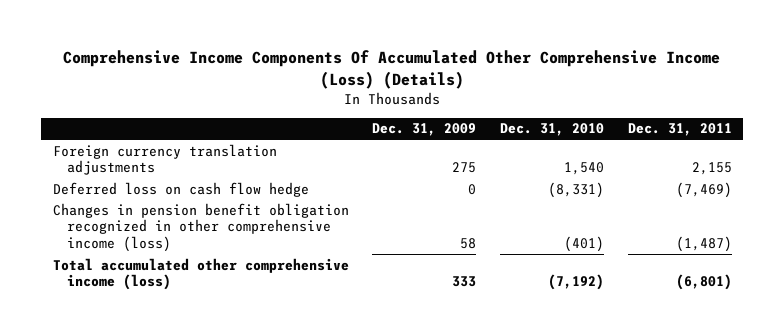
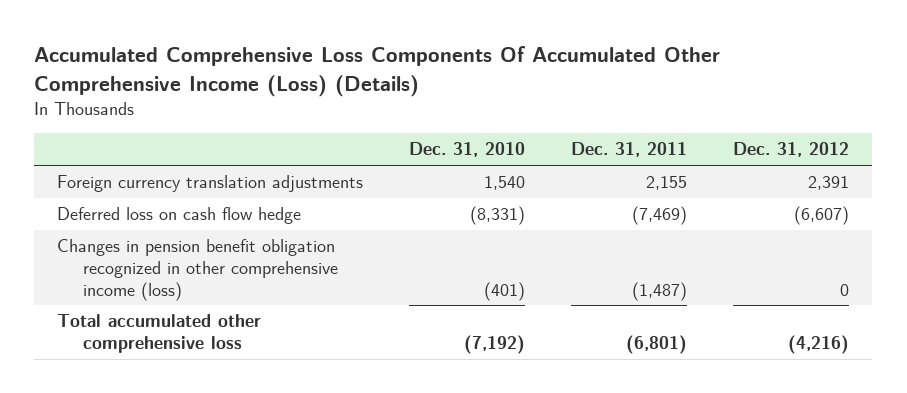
[63,49,721,89] Comprehensive Income Components Of Accumulated Other Comprehensive Income (Loss) (Details) -> [34,46,721,97] Accumulated Comprehensive Loss Components Of Accumulated Other Comprehensive Income (Loss) (Details)
[372,123,477,137] Dec. 31, 2009 -> none
none -> [733,142,850,158] Dec. 31, 2012
[52,257,349,291] Total accumulated other comprehensive income (loss) -> [57,314,262,353] Total accumulated other comprehensive loss

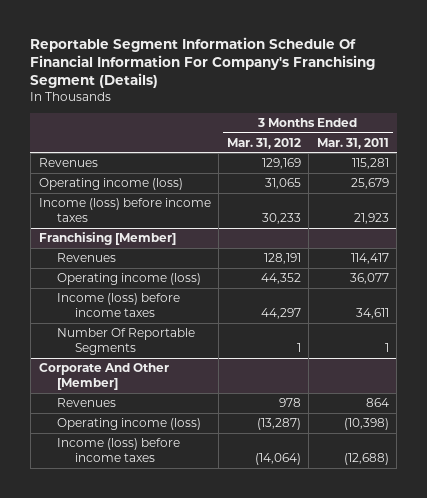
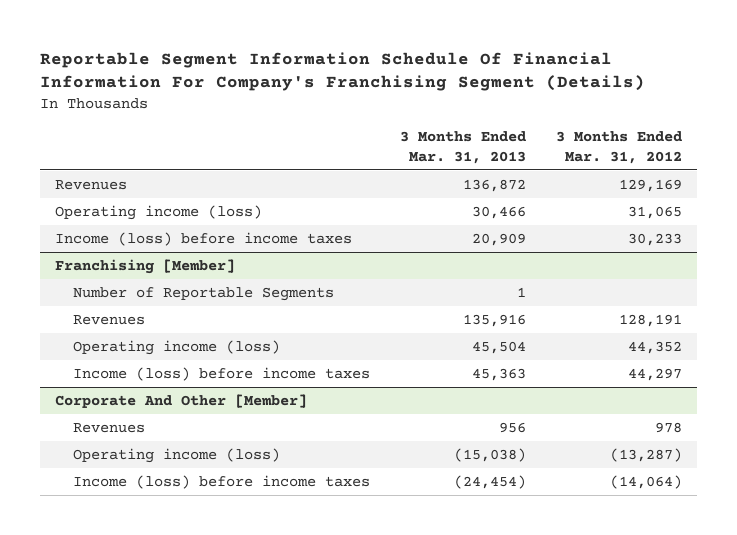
[316,137,389,149] Mar. 31, 2011 -> none
none -> [399,131,526,164] 3 Months Ended Mar. 31, 2013
none -> [72,286,334,301] Number of Reportable Segments
[56,327,195,356] Number Of Reportable Segments -> none

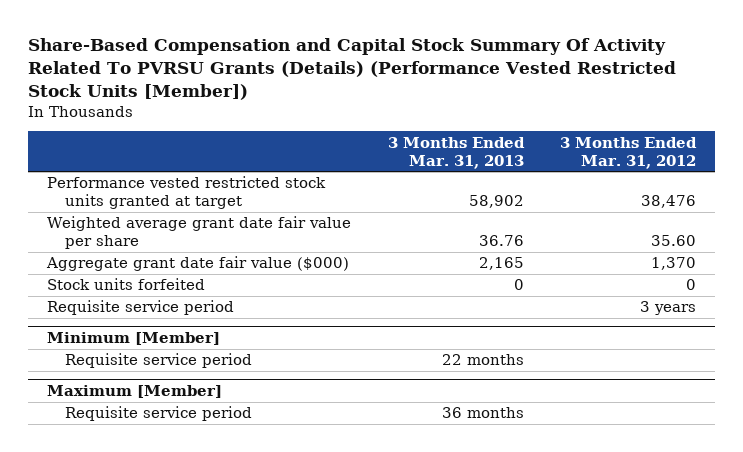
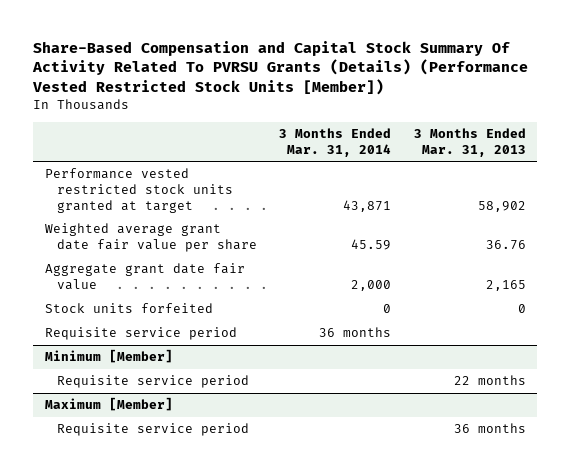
[560,136,698,169] 3 Months Ended Mar. 31, 2012 -> none
none -> [279,128,392,157] 3 Months Ended Mar. 31, 2014
[45,256,349,272] Aggregate grant date fair value ($000) -> [44,263,245,291] Aggregate grant date fair value

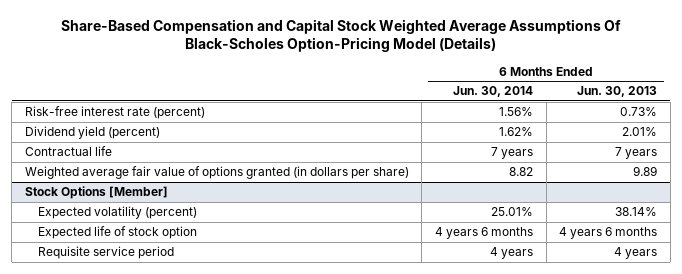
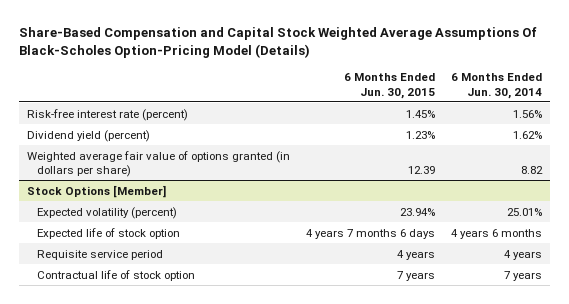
[577,86,658,98] Jun. 30, 2013 -> none
none -> [344,73,436,99] 6 Months Ended Jun. 30, 2015
[24,146,112,157] Contractual life -> none
none -> [37,269,196,281] Contractual life of stock option

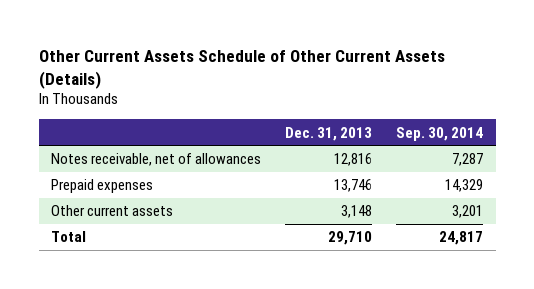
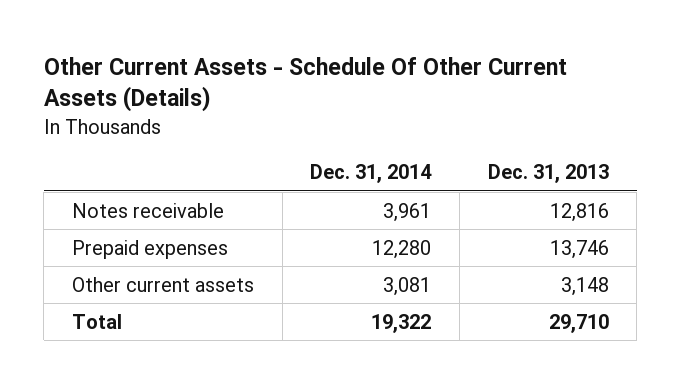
[38,49,445,89] Other Current Assets Schedule of Other Current Assets (Details) -> [43,56,567,113] Other Current Assets - Schedule Of Other Current Assets (Details)
[396,126,484,141] Sep. 30, 2014 -> none
none -> [310,164,433,184] Dec. 31, 2014
[50,153,261,167] Notes receivable, net of allowances -> [71,202,224,218] Notes receivable

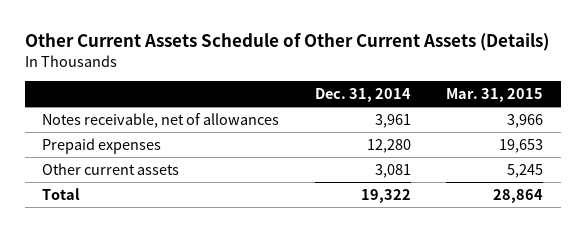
[43,56,567,113] Other Current Assets - Schedule Of Other Current Assets (Details) -> [24,33,549,52] Other Current Assets Schedule of Other Current Assets (Details)
[487,164,609,184] Dec. 31, 2013 -> none
none -> [446,88,544,103] Mar. 31, 2015
[71,202,224,218] Notes receivable -> [42,112,280,128] Notes receivable, net of allowances

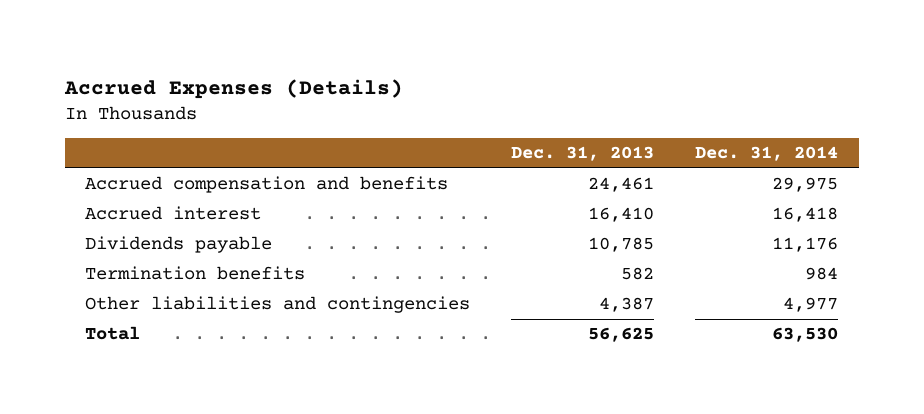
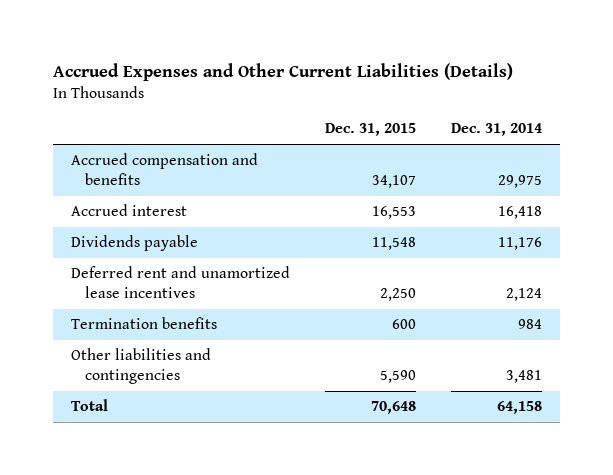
[63,79,403,100] Accrued Expenses (Details) -> [52,62,513,81] Accrued Expenses and Other Current Liabilities (Details)
[511,146,655,162] Dec. 31, 2013 -> none
none -> [324,123,416,137] Dec. 31, 2015
none -> [70,266,290,299] Deferred rent and unamortized lease incentives
[783,297,839,313] 4,977 -> [506,370,543,384] 3,481
[772,327,839,343] 63,530 -> [497,401,543,415] 64,158

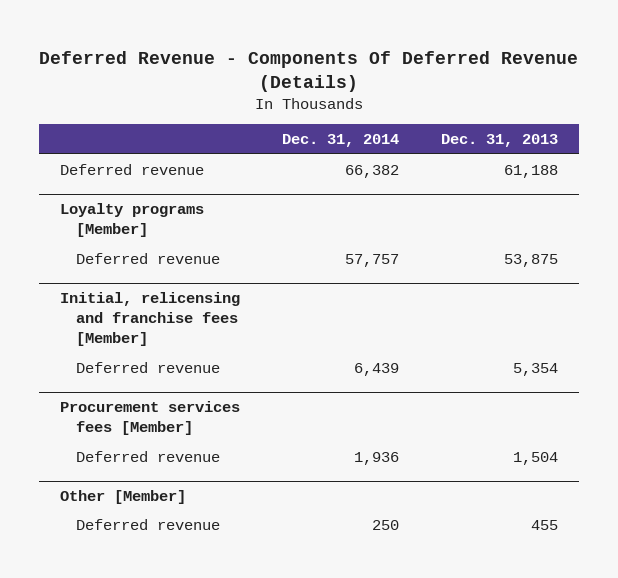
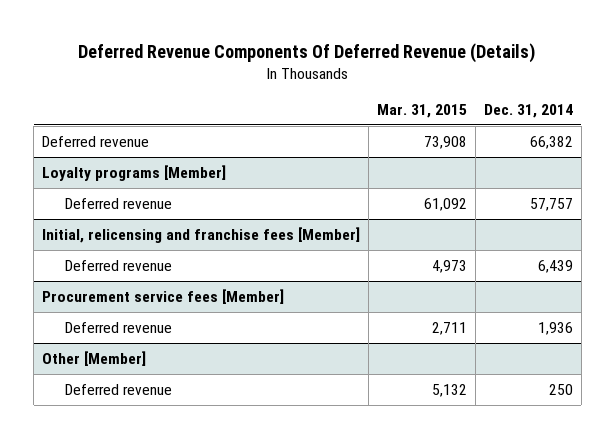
[39,50,579,92] Deferred Revenue - Components Of Deferred Revenue (Details) -> [78,42,536,63] Deferred Revenue Components Of Deferred Revenue (Details)
[441,134,559,148] Dec. 31, 2013 -> none
none -> [376,103,467,118] Mar. 31, 2015
[60,400,241,435] Procurement services fees [Member] -> [42,288,285,304] Procurement service fees [Member]

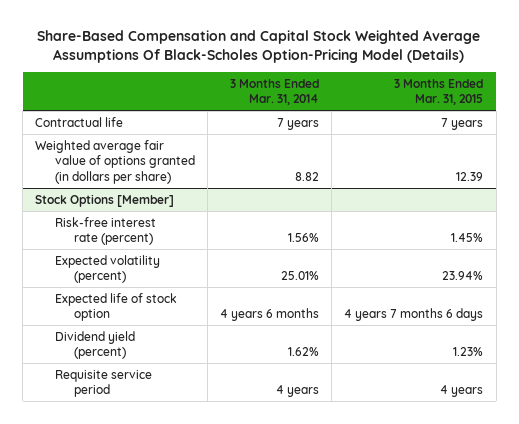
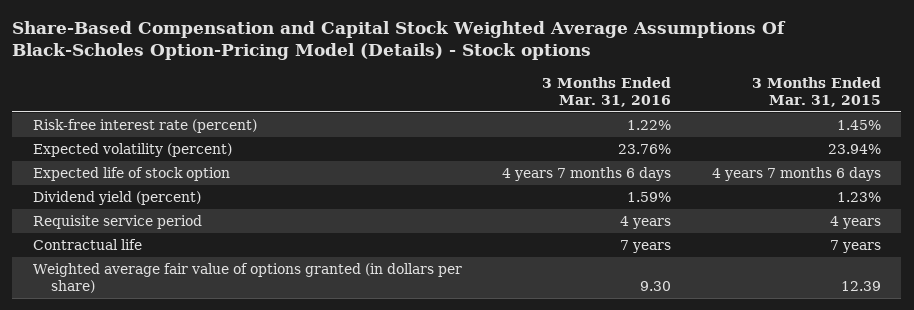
[37,30,481,64] Share-Based Compensation and Capital Stock Weighted Average Assumptions Of Black-Scholes Option-Pricing Model (Details) -> [12,21,787,61] Share-Based Compensation and Capital Stock Weighted Average Assumptions Of Black-Scholes Option-Pricing Model (Details) - Stock options
[229,78,319,106] 3 Months Ended Mar. 31, 2014 -> none
none -> [542,76,672,107] 3 Months Ended Mar. 31, 2016
[35,193,175,207] Stock Options [Member] -> none
[35,116,124,127] Contractual life -> [32,239,142,251] Contractual life
[35,139,195,184] Weighted average fair value of options granted (in dollars per share) -> [32,263,462,294] Weighted average fair value of options granted (in dollars per share)

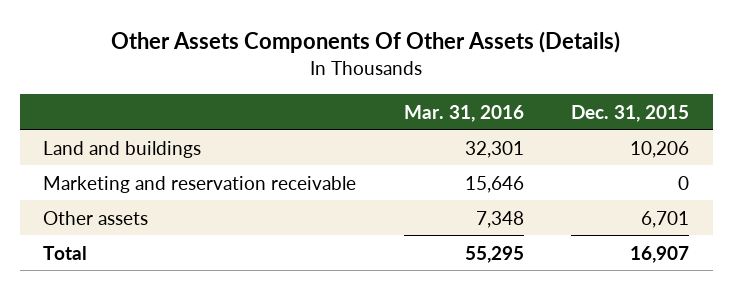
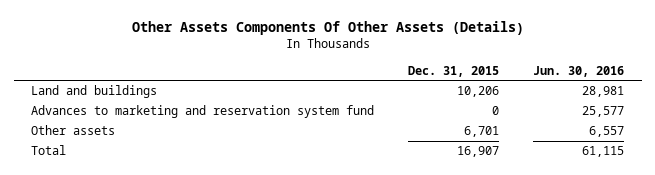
[403,104,524,122] Mar. 31, 2016 -> none
none -> [533,65,625,77] Jun. 30, 2016
[43,175,357,193] Marketing and reservation receivable -> [30,105,374,119] Advances to marketing and reservation system fund

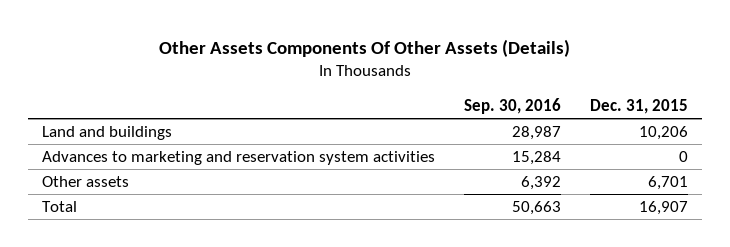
[533,65,625,77] Jun. 30, 2016 -> none
none -> [464,98,562,115] Sep. 30, 2016
[30,105,374,119] Advances to marketing and reservation system fund -> [42,150,436,165] Advances to marketing and reservation system activities

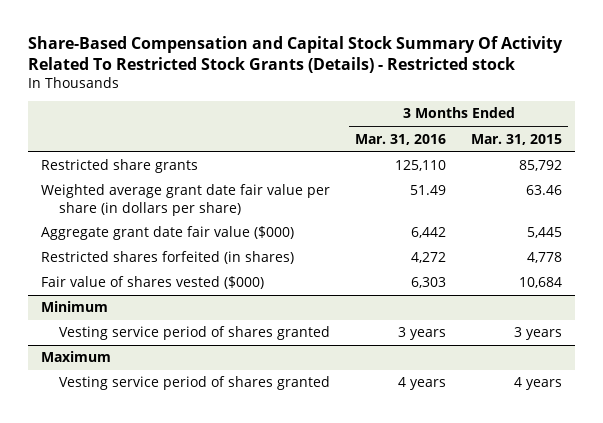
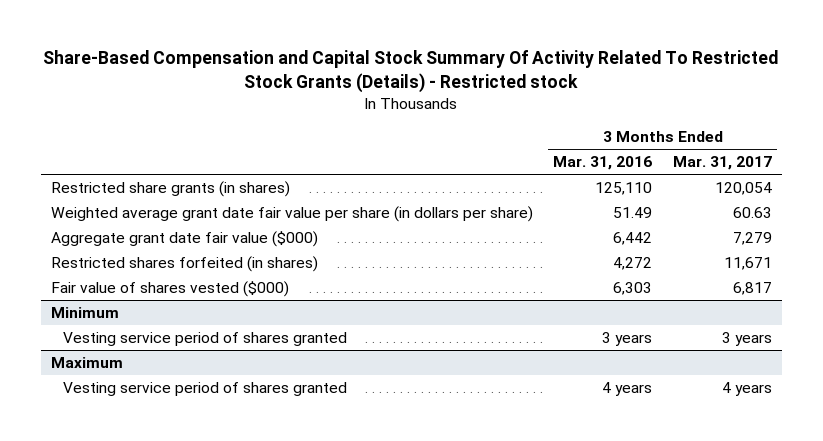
[471,133,563,145] Mar. 31, 2015 -> none
none -> [672,156,772,171] Mar. 31, 2017
[40,159,198,174] Restricted share grants -> [50,180,290,197] Restricted share grants (in shares)

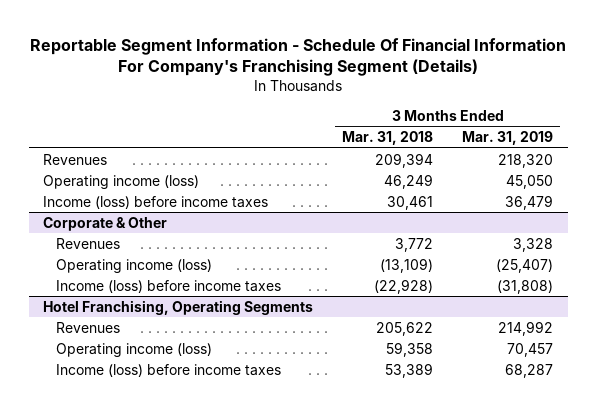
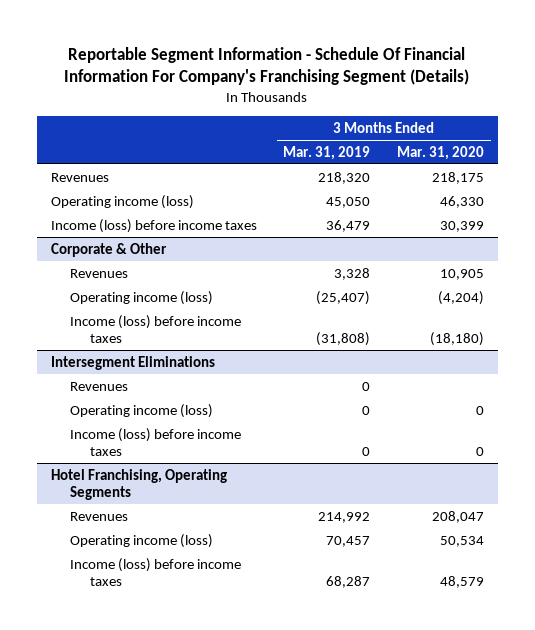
[342,131,434,146] Mar. 31, 2018 -> none
none -> [397,145,485,160] Mar. 31, 2020
none -> [50,355,215,370] Intersegment Eliminations
none -> [70,381,129,391] Revenues
none -> [70,403,214,418] Operating income (loss)
none -> [70,427,242,457] Income (loss) before income taxes

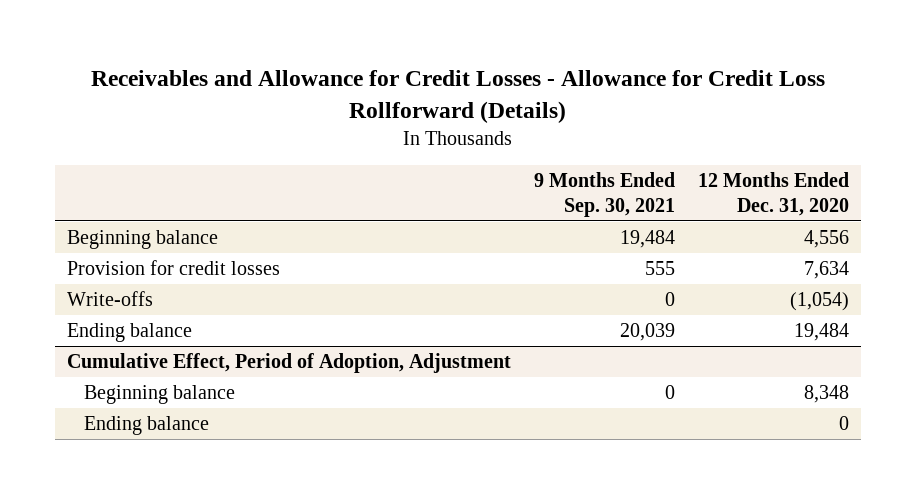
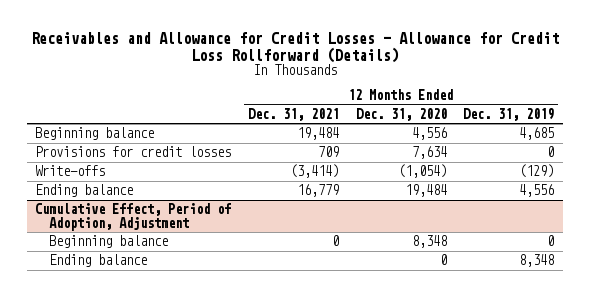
[534,172,676,217] 9 Months Ended Sep. 30, 2021 -> none
none -> [248,107,340,121] Dec. 31, 2021
none -> [463,107,555,121] Dec. 31, 2019
[66,260,280,276] Provision for credit losses -> [35,146,232,158] Provisions for credit losses

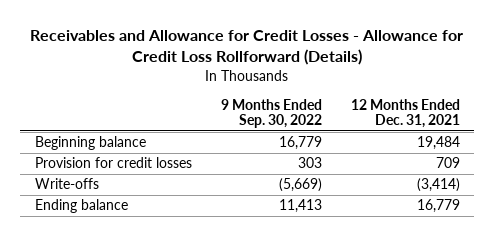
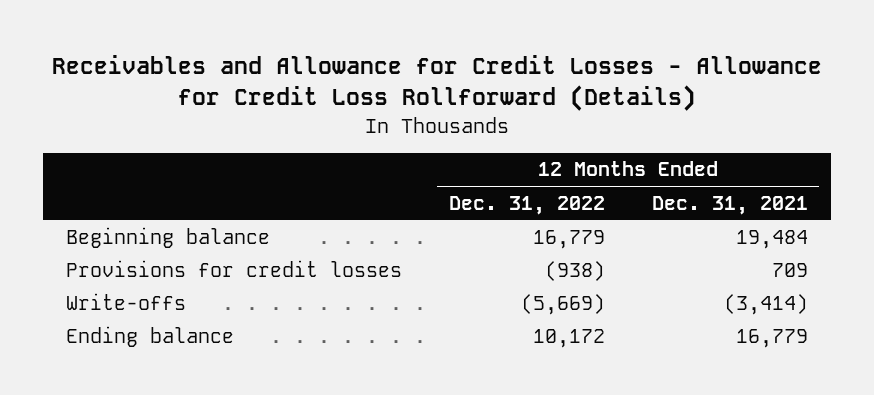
[220,98,322,129] 9 Months Ended Sep. 30, 2022 -> none
none -> [449,195,606,215] Dec. 31, 2022
[34,157,192,169] Provision for credit losses -> [66,259,403,277] Provisions for credit losses

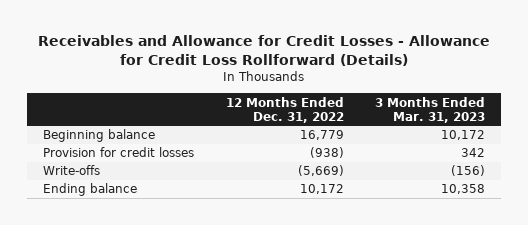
[651,195,808,215] Dec. 31, 2021 -> none
none -> [375,96,486,124] 3 Months Ended Mar. 31, 2023
[66,259,403,277] Provisions for credit losses -> [43,147,195,158] Provision for credit losses

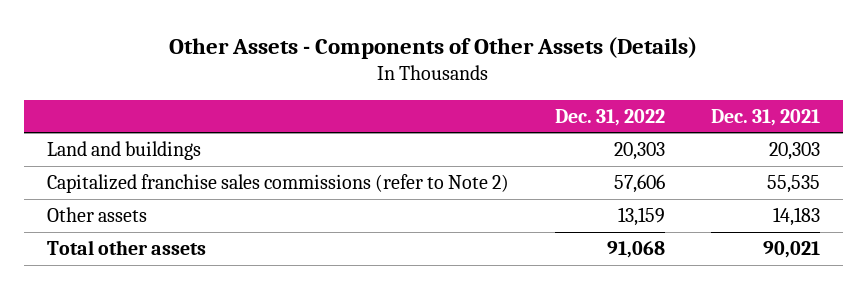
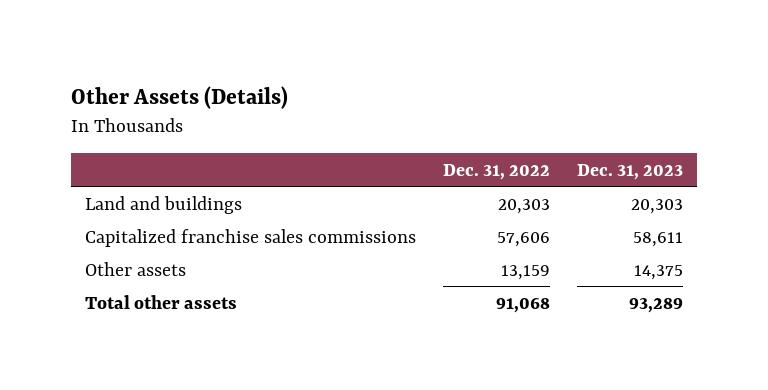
[169,37,698,60] Other Assets - Components of Other Assets (Details) -> [70,85,288,109] Other Assets (Details)
[710,108,820,126] Dec. 31, 2021 -> none
none -> [577,163,684,180] Dec. 31, 2023
[47,173,510,193] Capitalized franchise sales commissions (refer to Note 2) -> [84,228,416,247] Capitalized franchise sales commissions

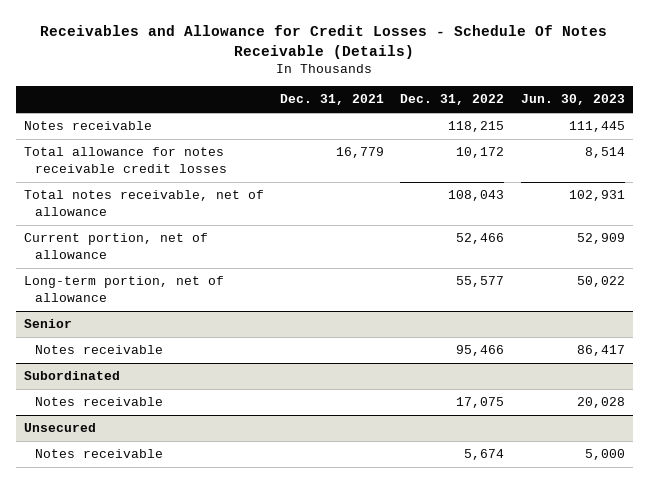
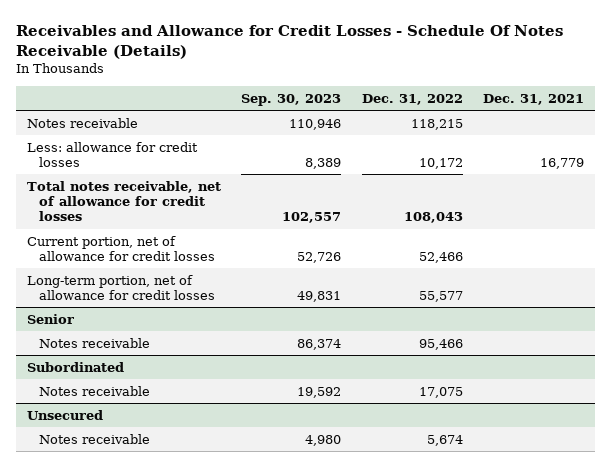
[520,94,625,106] Jun. 30, 2023 -> none
none -> [241,93,342,106] Sep. 30, 2023
[24,147,227,173] Total allowance for notes receivable credit losses -> [26,141,198,168] Less: allowance for credit losses
[24,190,265,216] Total notes receivable, net of allowance -> [26,180,221,222] Total notes receivable, net of allowance for credit losses
[24,233,209,259] Current portion, net of allowance -> [26,235,216,262] Current portion, net of allowance for credit losses
[24,276,225,302] Long-term portion, net of allowance -> [26,274,216,301] Long-term portion, net of allowance for credit losses

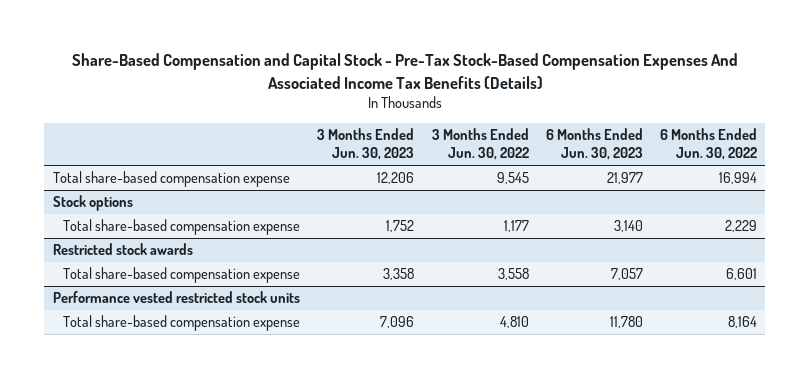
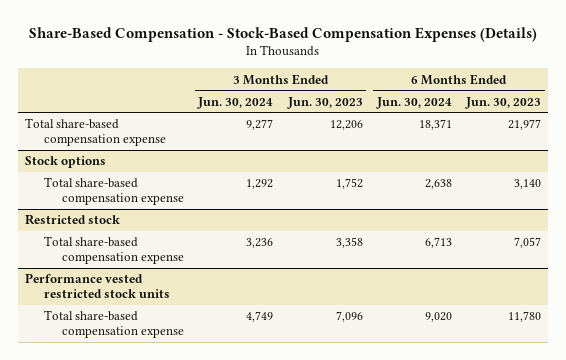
[71,53,738,89] Share-Based Compensation and Capital Stock - Pre-Tax Stock-Based Compensation Expenses And Associated Income Tax Benefits (Details) -> [28,26,537,42] Share-Based Compensation - Stock-Based Compensation Expenses (Details)
[431,128,529,161] 3 Months Ended Jun. 30, 2022 -> none
[659,128,757,161] 6 Months Ended Jun. 30, 2022 -> none
none -> [197,96,274,109] Jun. 30, 2024
none -> [375,96,452,109] Jun. 30, 2024
[52,243,193,256] Restricted stock awards -> [24,214,120,226] Restricted stock

